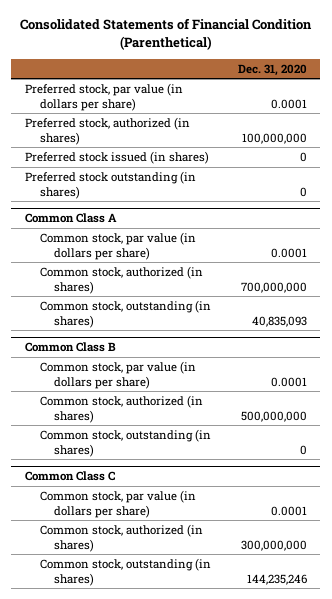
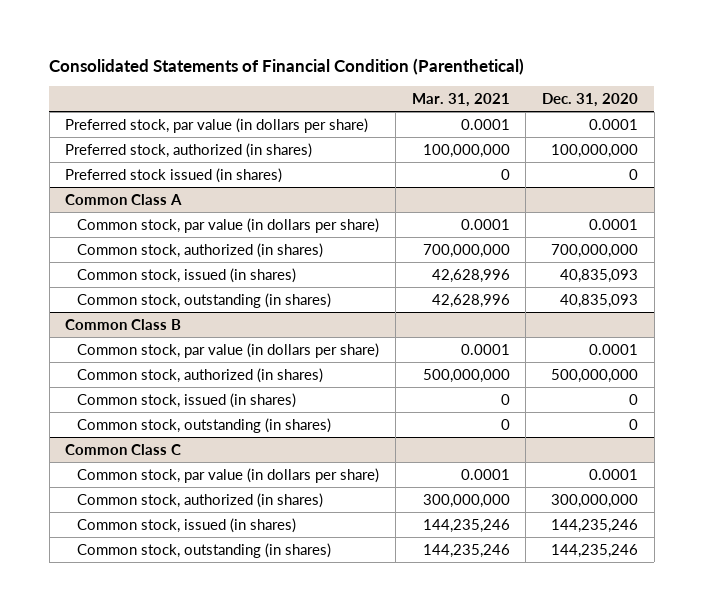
none -> [411,92,510,107] Mar. 31, 2021
[24,171,196,199] Preferred stock outstanding (in shares) -> none
none -> [77,267,297,283] Common stock, issued (in shares)
none -> [77,392,297,408] Common stock, issued (in shares)
none -> [77,517,297,533] Common stock, issued (in shares)

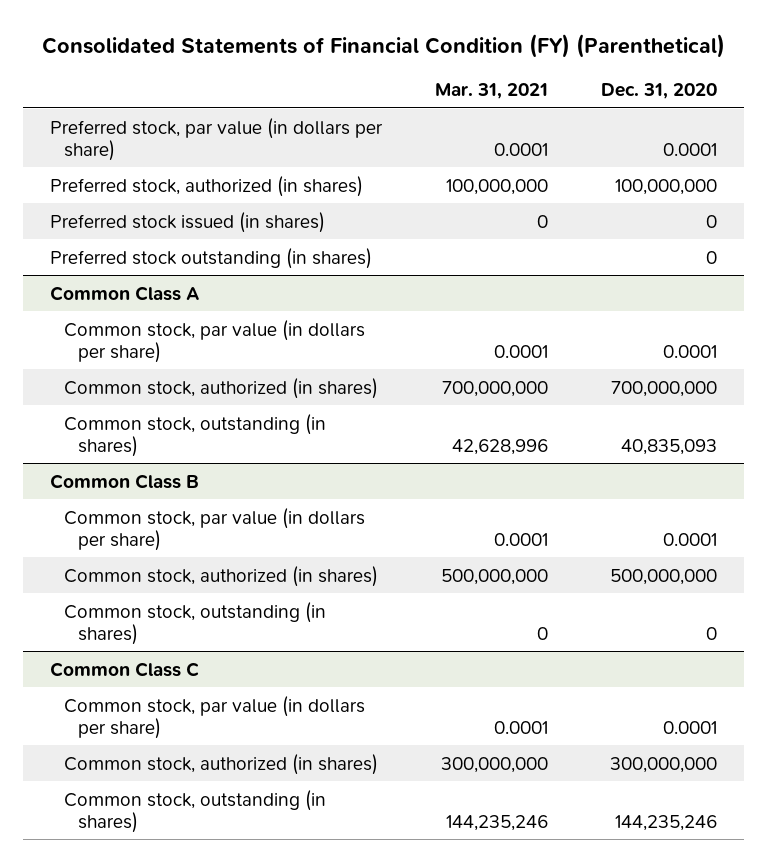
[49,57,525,75] Consolidated Statements of Financial Condition (Parenthetical) -> [41,33,725,58] Consolidated Statements of Financial Condition (FY) (Parenthetical)
none -> [49,247,372,269] Preferred stock outstanding (in shares)
[77,267,297,283] Common stock, issued (in shares) -> none
[77,392,297,408] Common stock, issued (in shares) -> none
[77,517,297,533] Common stock, issued (in shares) -> none

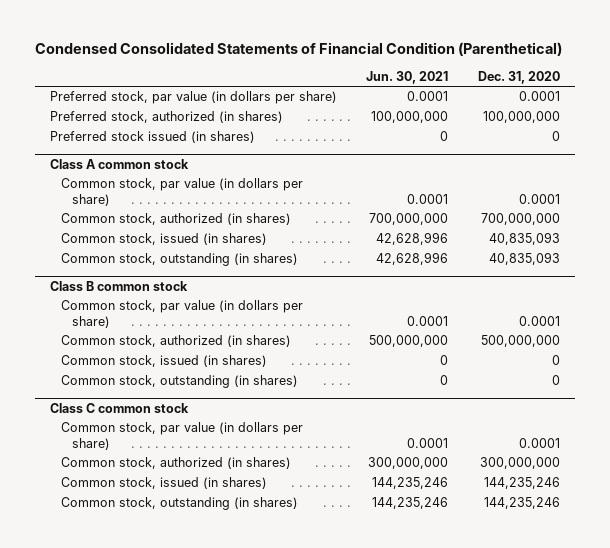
[41,33,725,58] Consolidated Statements of Financial Condition (FY) (Parenthetical) -> [34,41,562,56] Condensed Consolidated Statements of Financial Condition (Parenthetical)
[435,82,549,99] Mar. 31, 2021 -> none
none -> [366,70,449,84] Jun. 30, 2021
[49,247,372,269] Preferred stock outstanding (in shares) -> none
[49,285,200,301] Common Class A -> [49,159,189,170] Class A common stock
none -> [60,233,267,246] Common stock, issued (in shares)
[49,473,199,489] Common Class B -> [49,281,188,292] Class B common stock
none -> [60,355,267,368] Common stock, issued (in shares)
[49,661,199,677] Common Class C -> [49,403,189,414] Class C common stock
none -> [60,477,267,490] Common stock, issued (in shares)

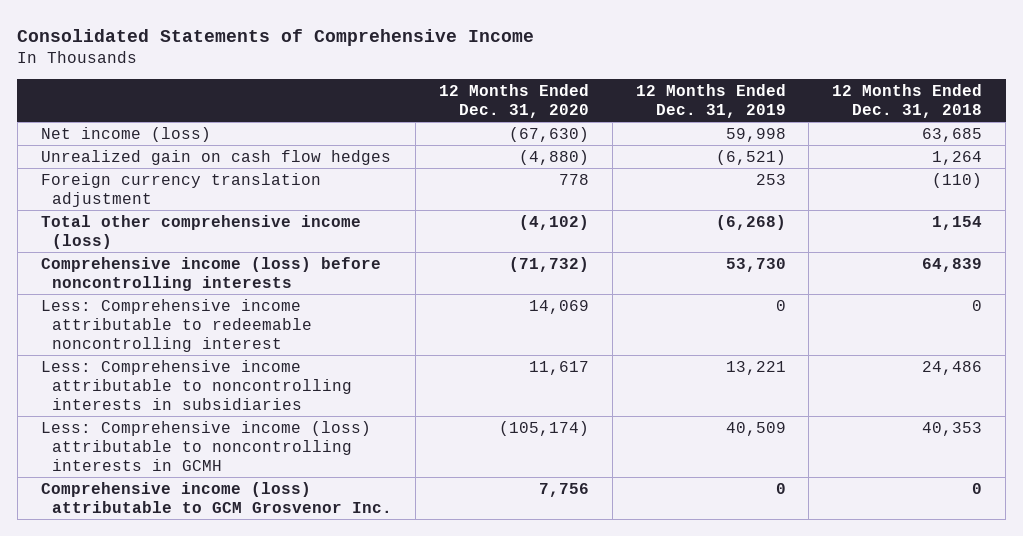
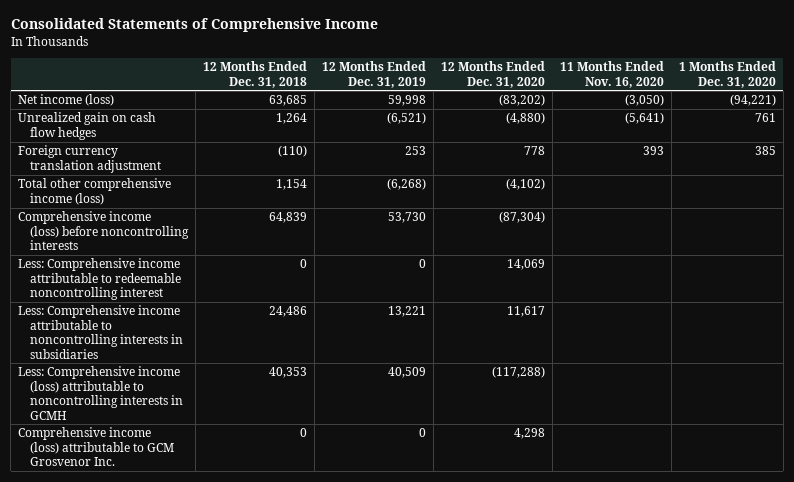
none -> [560,61,665,88] 11 Months Ended Nov. 16, 2020
none -> [678,61,776,88] 1 Months Ended Dec. 31, 2020
[508,126,589,142] (67,630) -> [499,94,546,107] (83,202)
[508,256,589,272] (71,732) -> [499,211,546,224] (87,304)
[498,420,589,436] (105,174) -> [492,366,546,379] (117,288)
[538,482,589,497] 7,756 -> [514,428,546,440] 4,298

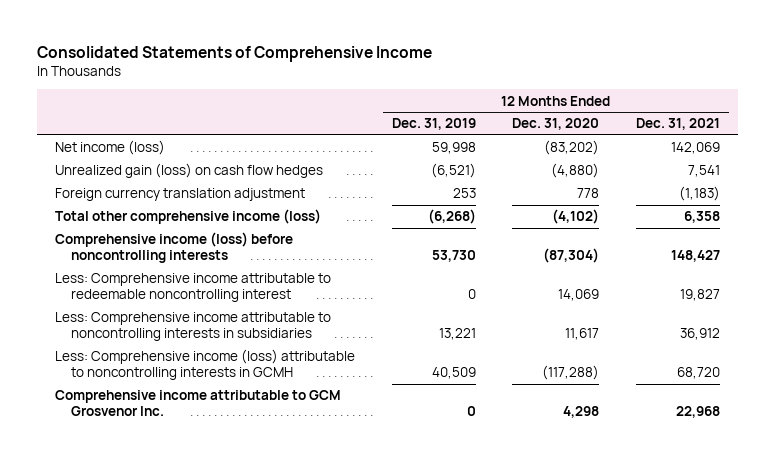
[203,61,308,88] 12 Months Ended Dec. 31, 2018 -> none
[560,61,665,88] 11 Months Ended Nov. 16, 2020 -> none
[678,61,776,88] 1 Months Ended Dec. 31, 2020 -> none
none -> [635,118,720,131] Dec. 31, 2021
[18,112,157,140] Unrealized gain on cash flow hedges -> [55,163,324,179] Unrealized gain (loss) on cash flow hedges
[18,427,175,467] Comprehensive income (loss) attributable to GCM Grosvenor Inc. -> [55,390,342,417] Comprehensive income attributable to GCM Grosvenor Inc.

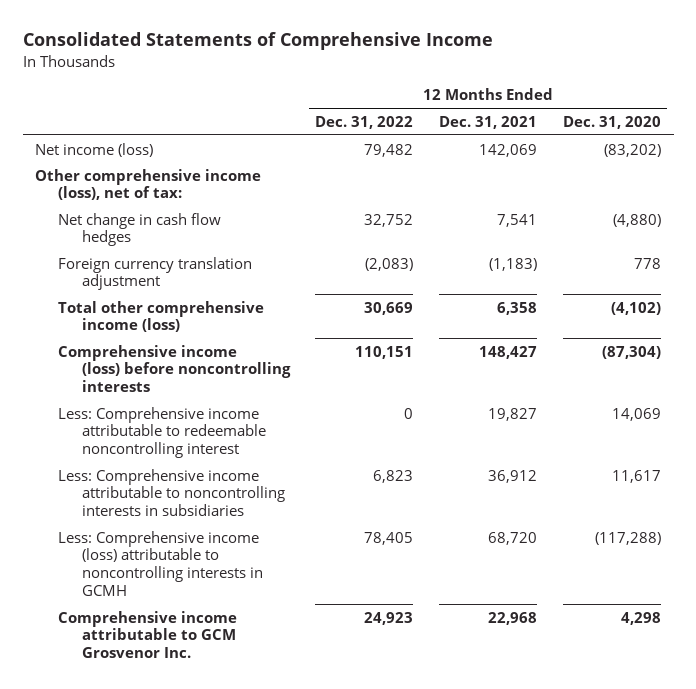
[391,118,476,131] Dec. 31, 2019 -> none
none -> [315,115,414,129] Dec. 31, 2022
none -> [35,168,262,201] Other comprehensive income (loss), net of tax:
[55,163,324,179] Unrealized gain (loss) on cash flow hedges -> [58,212,222,247] Net change in cash flow hedges

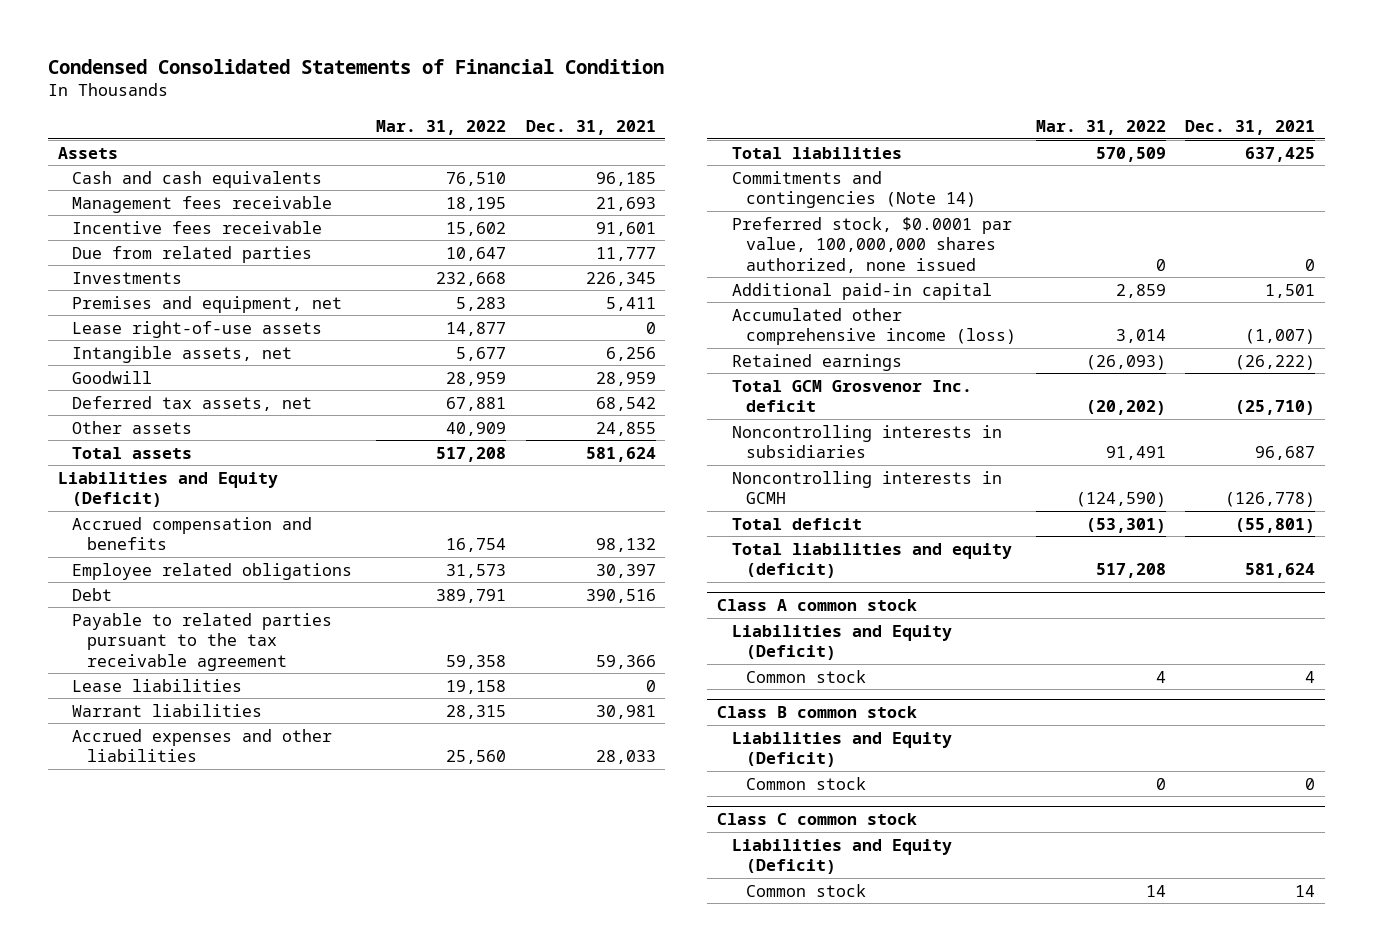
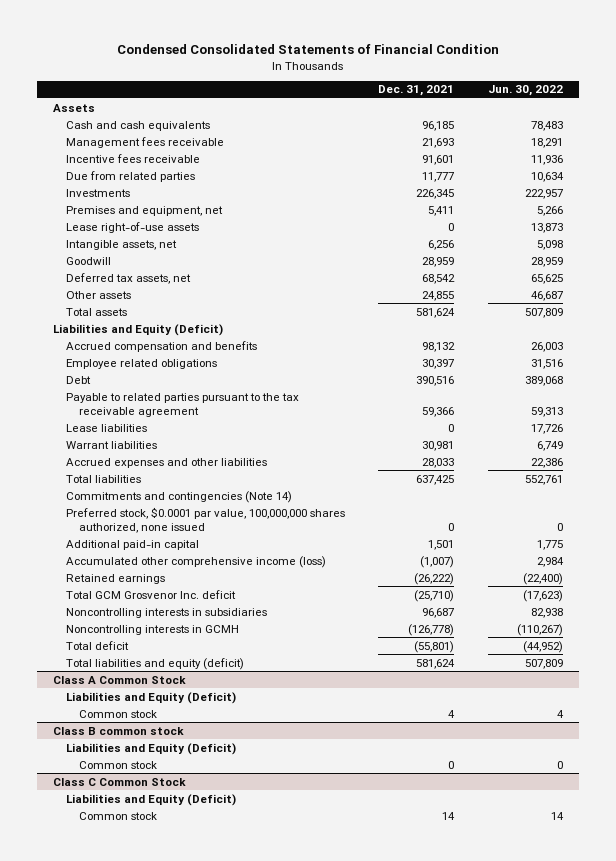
[376,119,507,135] Mar. 31, 2022 -> none
none -> [487,85,563,97] Jun. 30, 2022
[716,598,917,611] Class A common stock -> [53,675,187,684] Class A Common Stock
[716,812,917,825] Class C common stock -> [53,777,187,786] Class C Common Stock

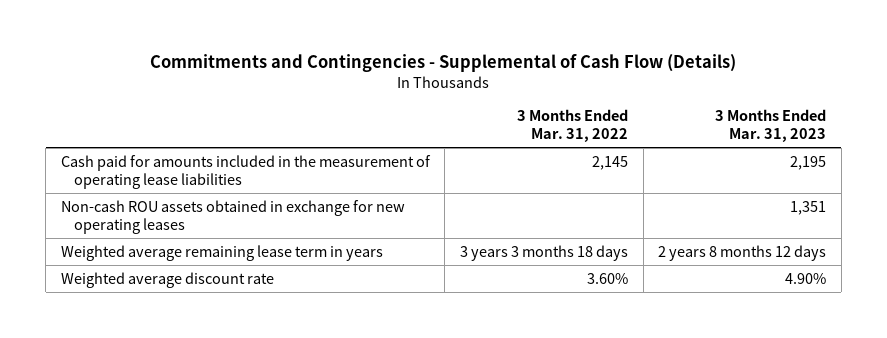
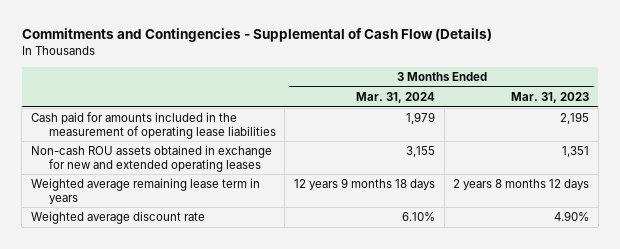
[516,108,628,142] 3 Months Ended Mar. 31, 2022 -> none
none -> [355,91,435,103] Mar. 31, 2024
[60,199,405,234] Non-cash ROU assets obtained in exchange for new operating leases -> [30,145,272,172] Non-cash ROU assets obtained in exchange for new and extended operating leases

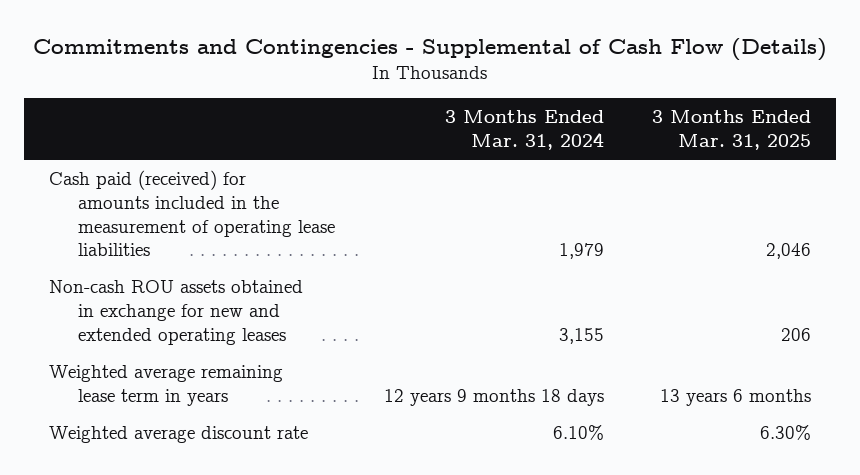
[511,91,590,103] Mar. 31, 2023 -> none
none -> [652,110,812,151] 3 Months Ended Mar. 31, 2025
[30,112,276,139] Cash paid for amounts included in the measurement of operating lease liabilities -> [48,170,335,257] Cash paid (received) for amounts included in the measurement of operating lease liabilities

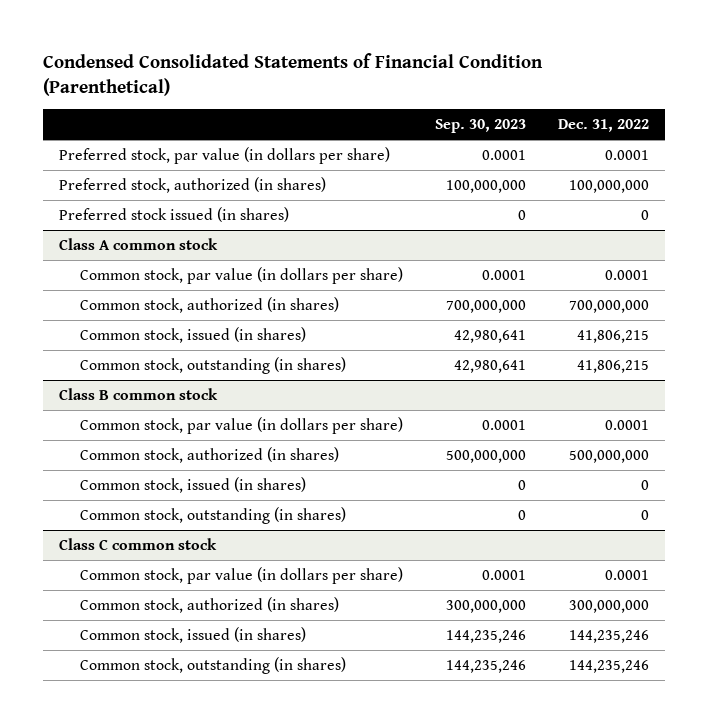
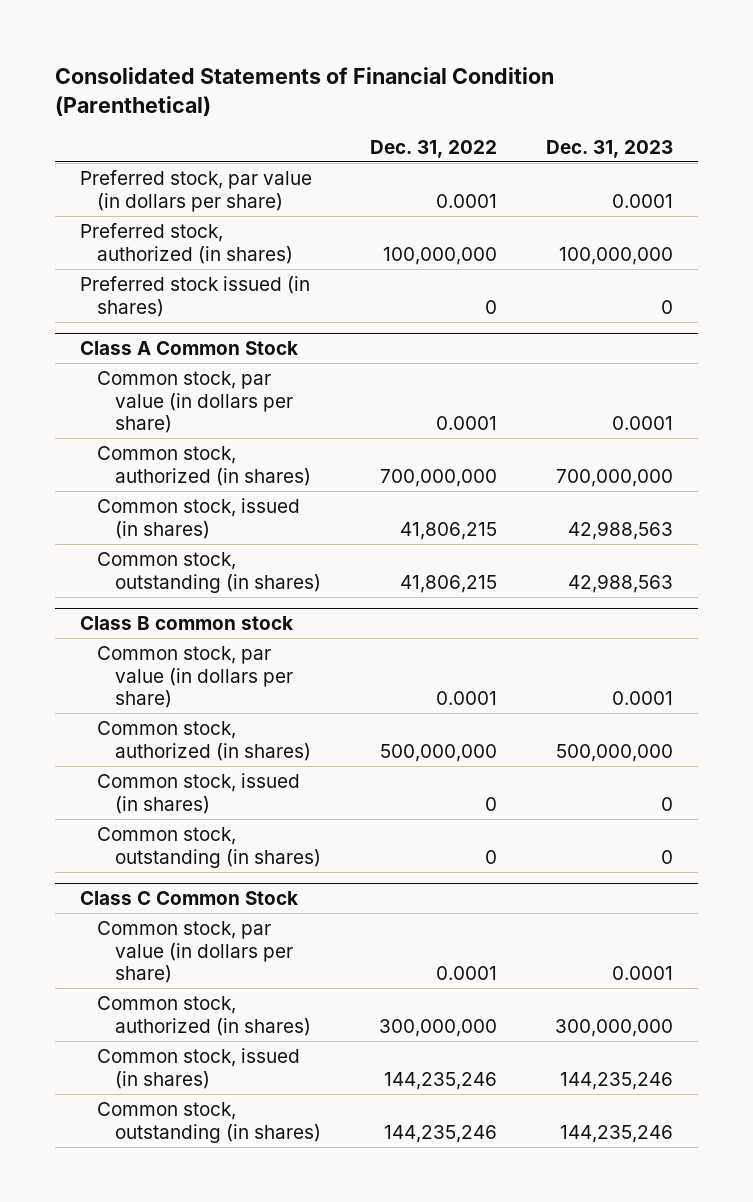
[42,52,543,96] Condensed Consolidated Statements of Financial Condition (Parenthetical) -> [55,67,555,117] Consolidated Statements of Financial Condition (Parenthetical)
[434,119,526,134] Sep. 30, 2023 -> none
none -> [546,139,674,158] Dec. 31, 2023
[58,238,218,251] Class A common stock -> [79,341,298,356] Class A Common Stock
[58,538,217,551] Class C common stock -> [79,891,298,906] Class C Common Stock

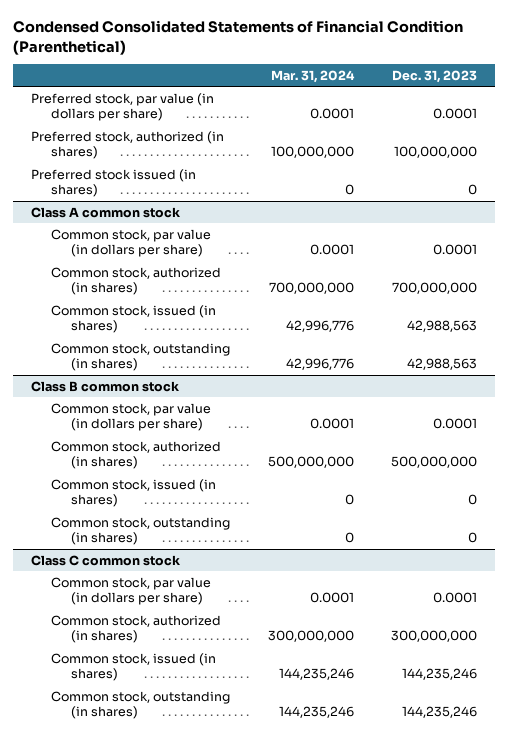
[55,67,555,117] Consolidated Statements of Financial Condition (Parenthetical) -> [12,20,463,55] Condensed Consolidated Statements of Financial Condition (Parenthetical)
[370,139,498,158] Dec. 31, 2022 -> none
none -> [270,70,355,84] Mar. 31, 2024
[79,341,298,356] Class A Common Stock -> [31,206,181,218] Class A common stock
[79,891,298,906] Class C Common Stock -> [31,554,181,566] Class C common stock

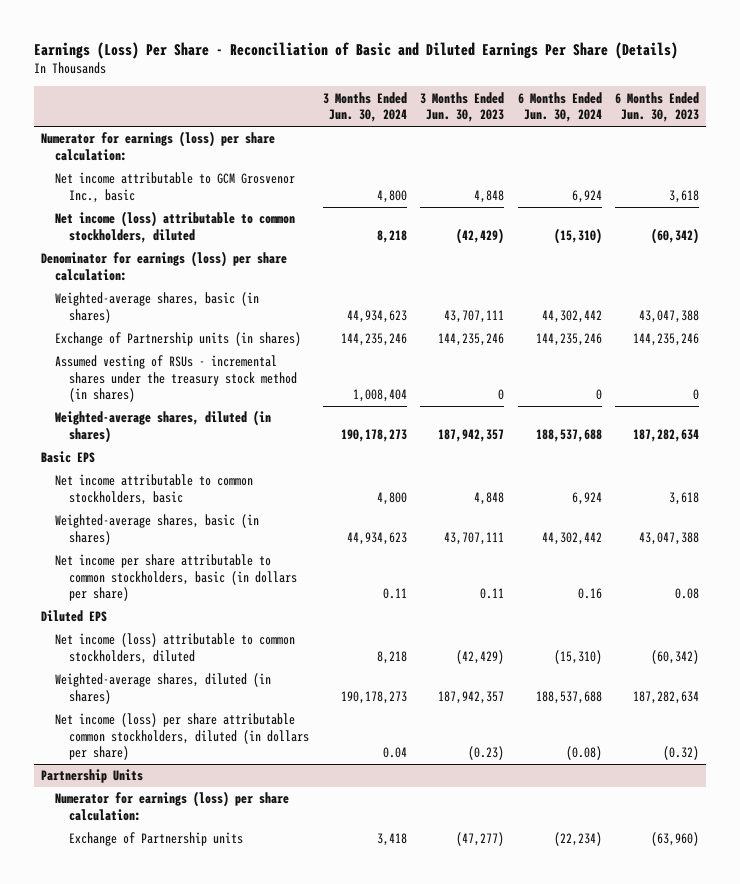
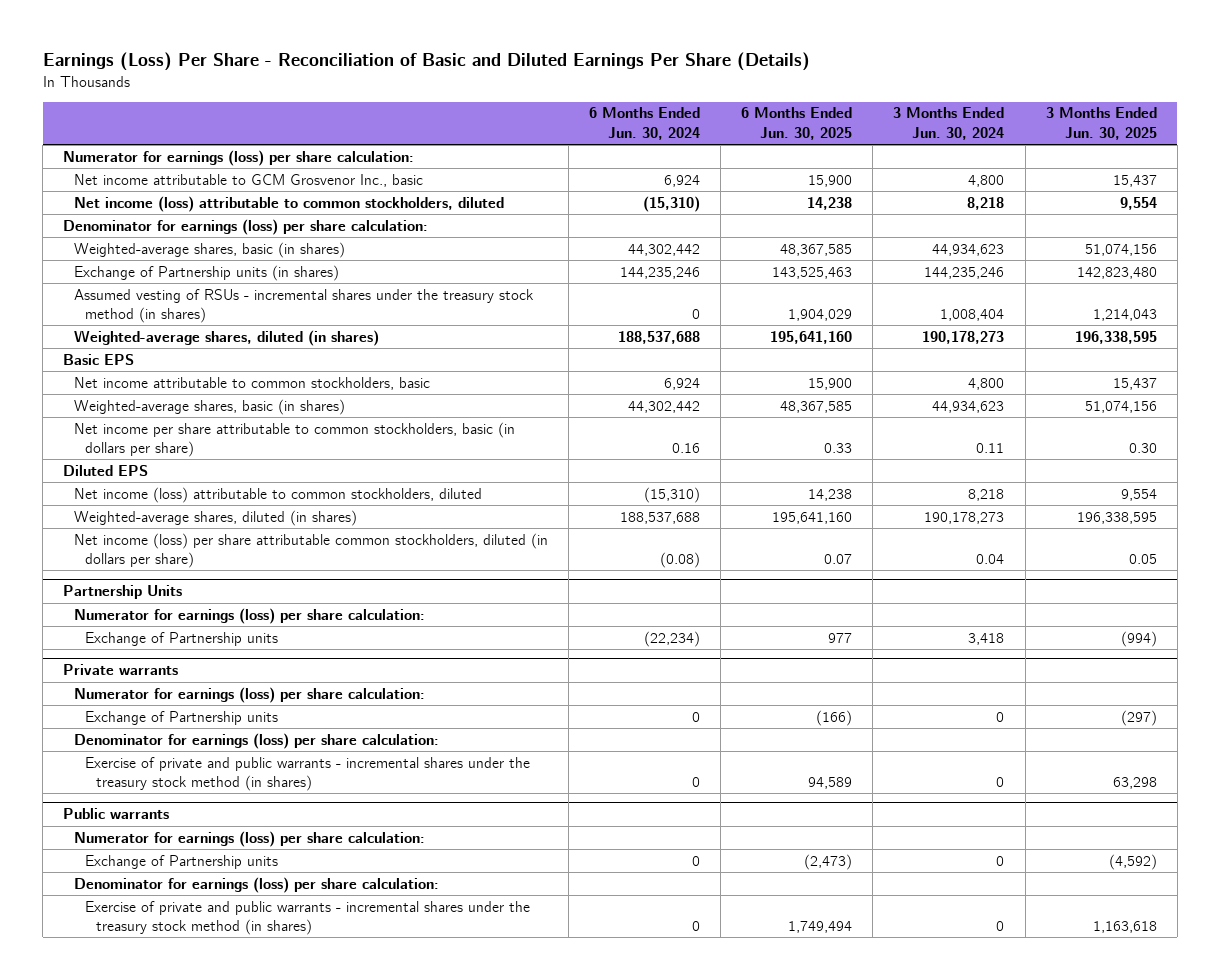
[420,91,505,123] 3 Months Ended Jun. 30, 2023 -> none
[615,91,700,123] 6 Months Ended Jun. 30, 2023 -> none
none -> [741,107,853,140] 6 Months Ended Jun. 30, 2025
none -> [1045,107,1157,140] 3 Months Ended Jun. 30, 2025
none -> [63,664,179,676] Private warrants
none -> [74,686,426,703] Numerator for earnings (loss) per share calculation:
none -> [85,710,279,725] Exchange of Partnership units
none -> [74,732,440,749] Denominator for earnings (loss) per share calculation:
none -> [85,756,531,791] Exercise of private and public warrants - incremental shares under the treasury stock method (in shares)
none -> [63,808,170,820] Public warrants
none -> [74,830,426,847] Numerator for earnings (loss) per share calculation:
none -> [85,854,279,869] Exchange of Partnership units
none -> [74,876,440,893] Denominator for earnings (loss) per share calculation:
none -> [85,900,531,935] Exercise of private and public warrants - incremental shares under the treasury stock method (in shares)

